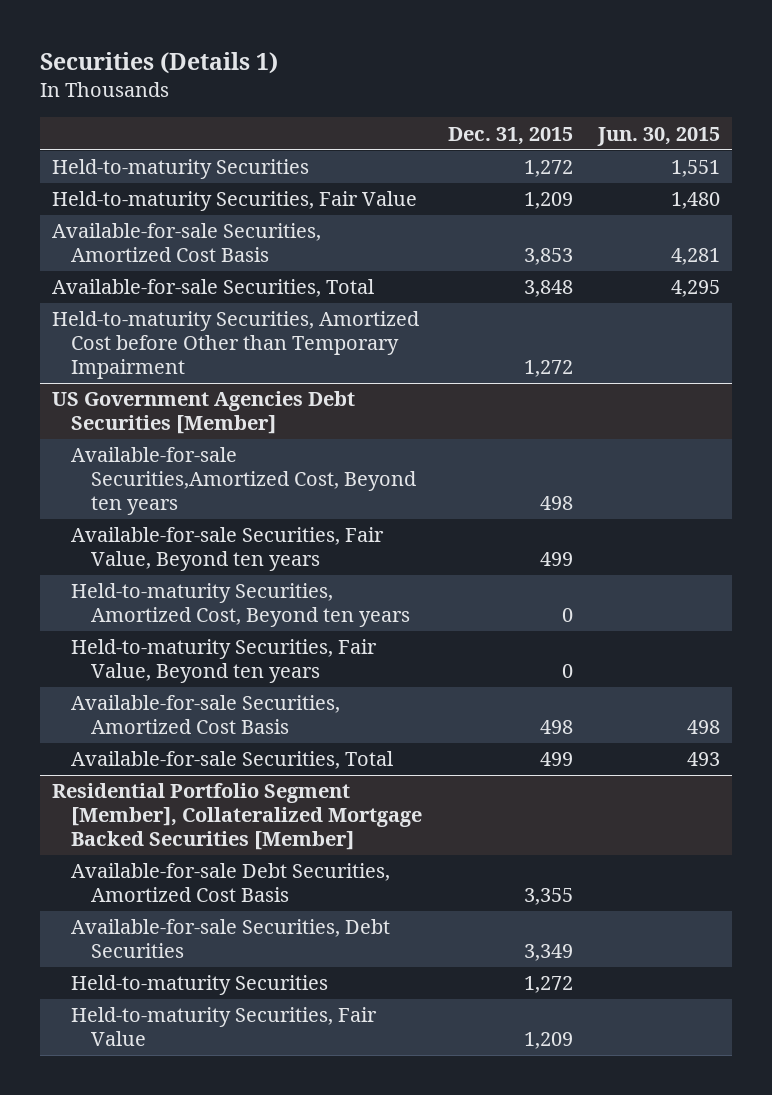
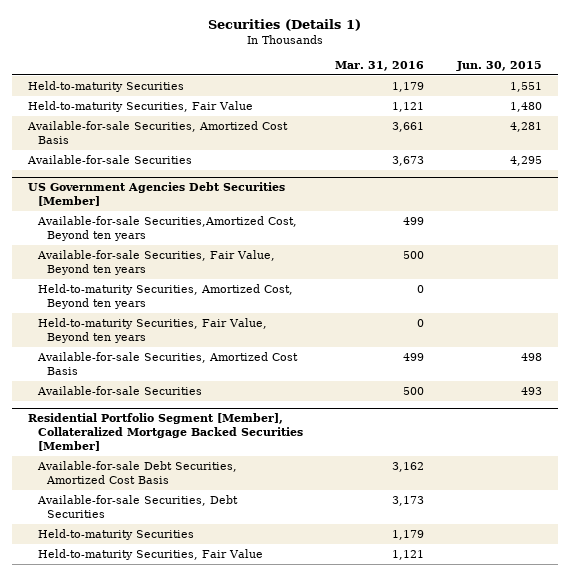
[447,126,573,145] Dec. 31, 2015 -> none
none -> [335,60,425,71] Mar. 31, 2016
[52,311,420,379] Held-to-maturity Securities, Amortized Cost before Other than Temporary Impairment -> none
[52,279,375,298] Available-for-sale Securities, Total -> [27,155,193,165] Available-for-sale Securities
[71,751,394,770] Available-for-sale Securities, Total -> [36,386,202,396] Available-for-sale Securities

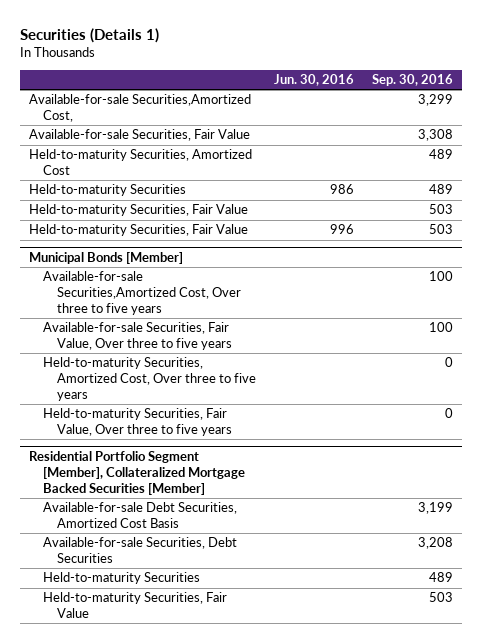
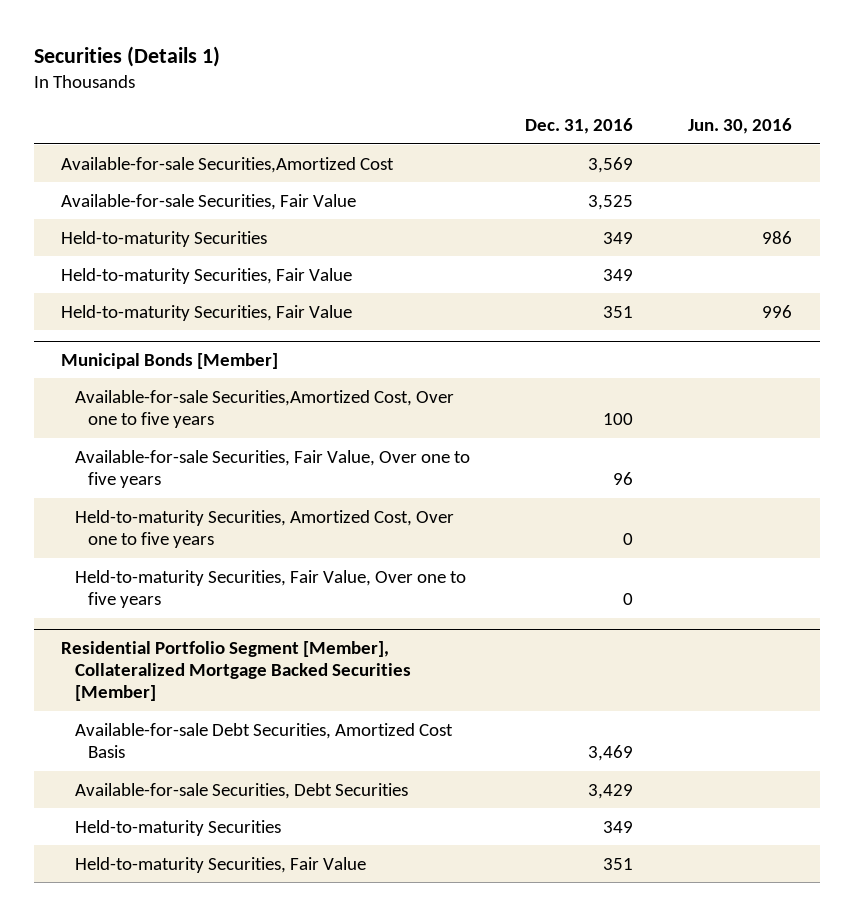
[371,73,453,86] Sep. 30, 2016 -> none
none -> [524,118,633,135] Dec. 31, 2016
[28,94,251,123] Available-for-sale Securities,Amortized Cost, -> [61,156,395,173] Available-for-sale Securities,Amortized Cost
[28,149,252,176] Held-to-maturity Securities, Amortized Cost -> none
[42,271,241,315] Available-for-sale Securities,Amortized Cost, Over three to five years -> [74,389,454,429] Available-for-sale Securities,Amortized Cost, Over one to five years
[42,322,232,351] Available-for-sale Securities, Fair Value, Over three to five years -> [74,449,470,489] Available-for-sale Securities, Fair Value, Over one to five years
[42,357,256,401] Held-to-maturity Securities, Amortized Cost, Over three to five years -> [74,509,454,549] Held-to-maturity Securities, Amortized Cost, Over one to five years
[42,408,232,437] Held-to-maturity Securities, Fair Value, Over three to five years -> [74,569,466,609] Held-to-maturity Securities, Fair Value, Over one to five years

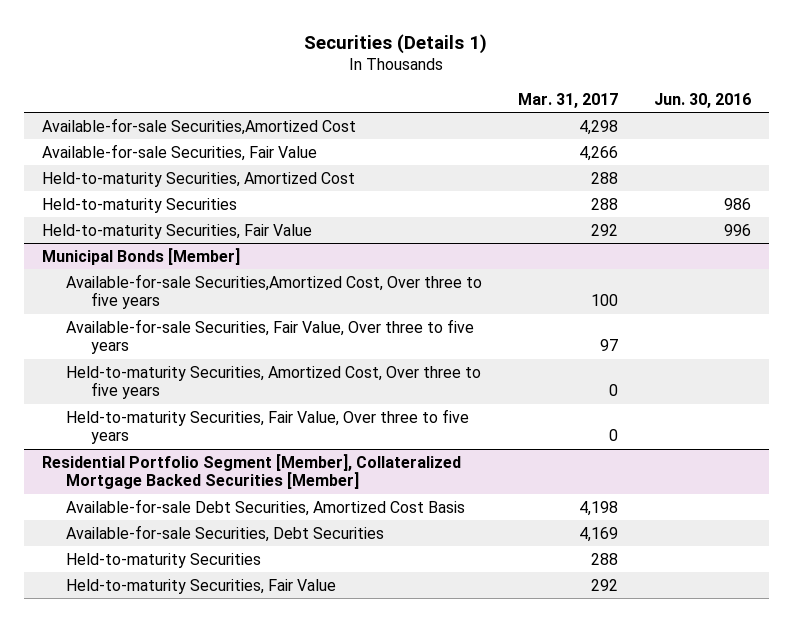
[524,118,633,135] Dec. 31, 2016 -> none
none -> [518,92,619,108] Mar. 31, 2017
none -> [41,171,355,187] Held-to-maturity Securities, Amortized Cost
[61,267,353,284] Held-to-maturity Securities, Fair Value -> none
[74,389,454,429] Available-for-sale Securities,Amortized Cost, Over one to five years -> [66,273,483,310] Available-for-sale Securities,Amortized Cost, Over three to five years
[74,449,470,489] Available-for-sale Securities, Fair Value, Over one to five years -> [66,318,475,355] Available-for-sale Securities, Fair Value, Over three to five years
[74,509,454,549] Held-to-maturity Securities, Amortized Cost, Over one to five years -> [66,365,482,400] Held-to-maturity Securities, Amortized Cost, Over three to five years
[74,569,466,609] Held-to-maturity Securities, Fair Value, Over one to five years -> [66,408,470,445] Held-to-maturity Securities, Fair Value, Over three to five years

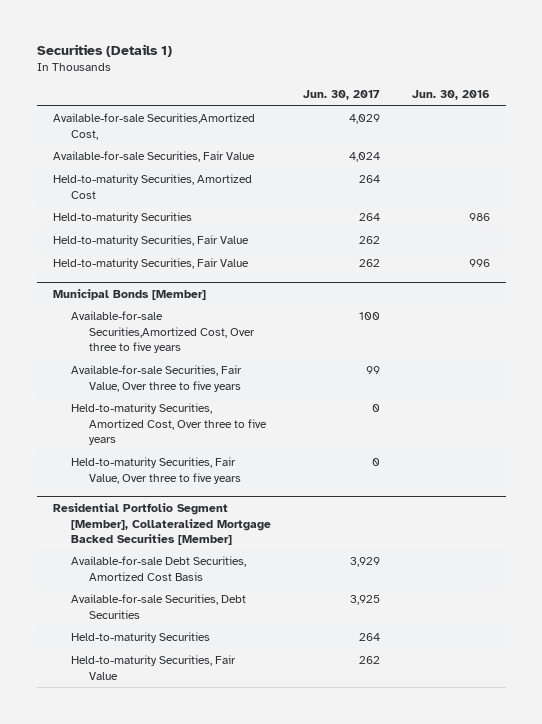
[518,92,619,108] Mar. 31, 2017 -> none
none -> [302,90,380,101] Jun. 30, 2017
[41,117,356,135] Available-for-sale Securities,Amortized Cost -> [52,113,255,140] Available-for-sale Securities,Amortized Cost,
none -> [52,235,249,247] Held-to-maturity Securities, Fair Value

